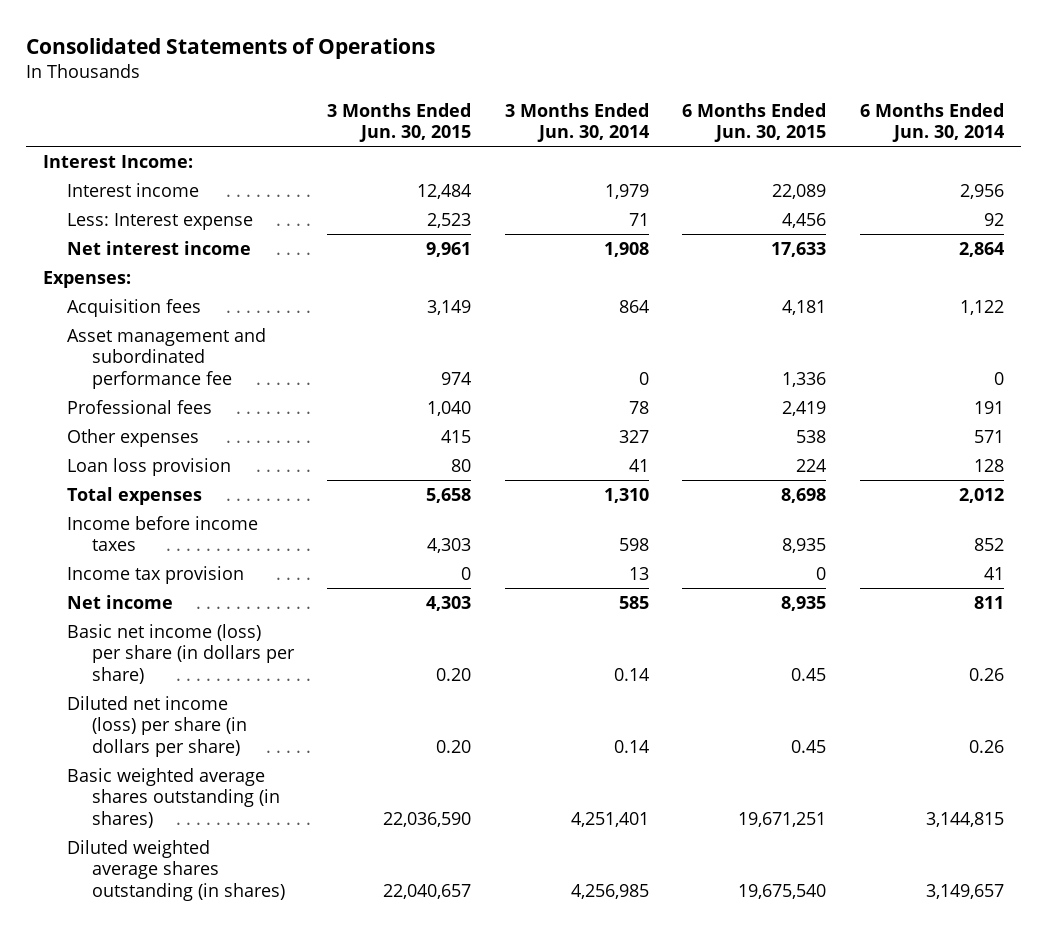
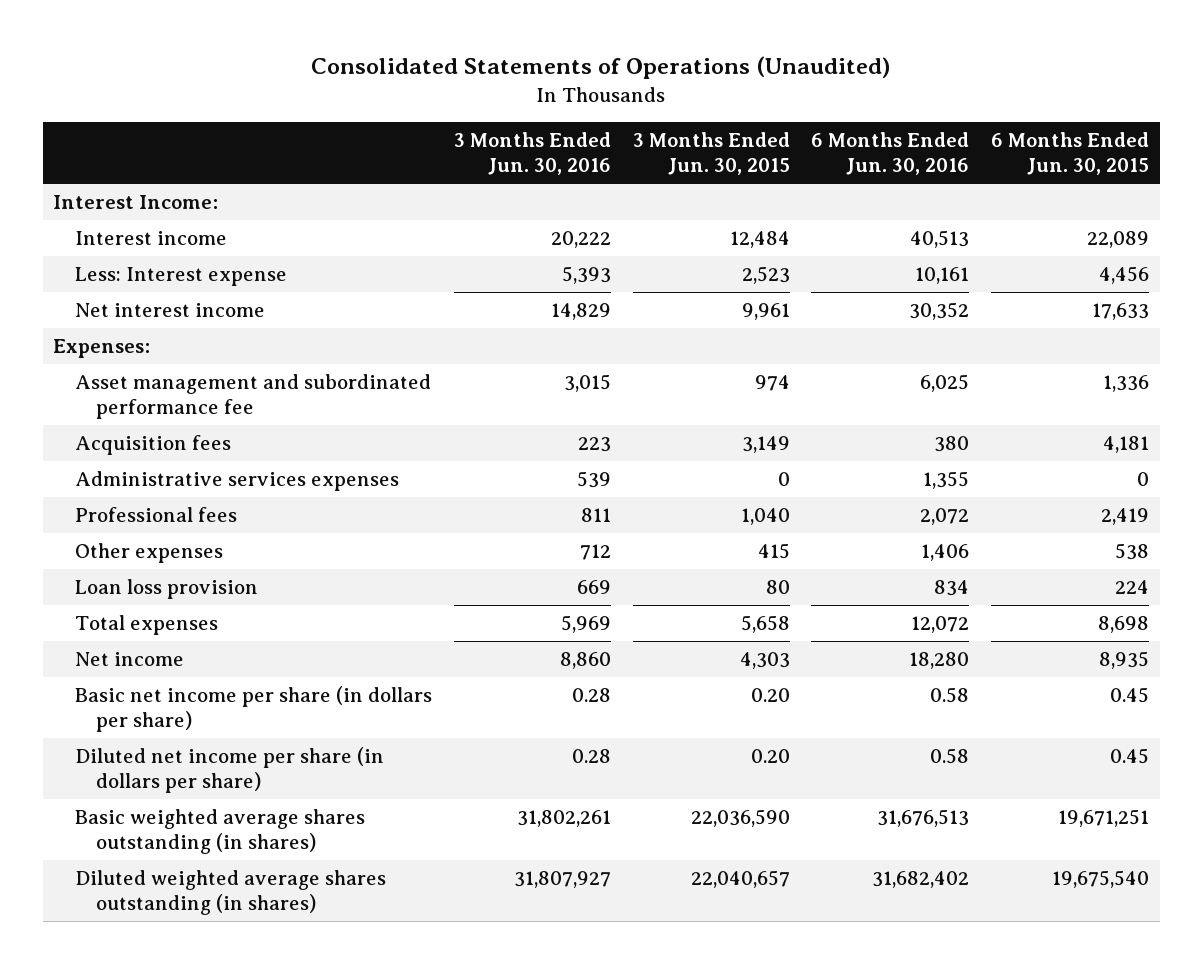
[25,37,435,59] Consolidated Statements of Operations -> [311,56,891,80] Consolidated Statements of Operations (Unaudited)
[504,103,649,143] 3 Months Ended Jun. 30, 2014 -> none
[859,103,1004,143] 6 Months Ended Jun. 30, 2014 -> none
none -> [453,132,611,176] 3 Months Ended Jun. 30, 2016
none -> [811,132,970,176] 6 Months Ended Jun. 30, 2016
[67,298,202,317] Acquisition fees -> [74,435,231,456] Acquisition fees
none -> [74,471,399,492] Administrative services expenses
[67,515,259,552] Income before income taxes -> none
[67,565,245,584] Income tax provision -> none
[67,623,295,684] Basic net income (loss) per share (in dollars per share) -> [74,686,432,733] Basic net income per share (in dollars per share)
[67,695,247,757] Diluted net income (loss) per share (in dollars per share) -> [74,747,384,794] Diluted net income per share (in dollars per share)

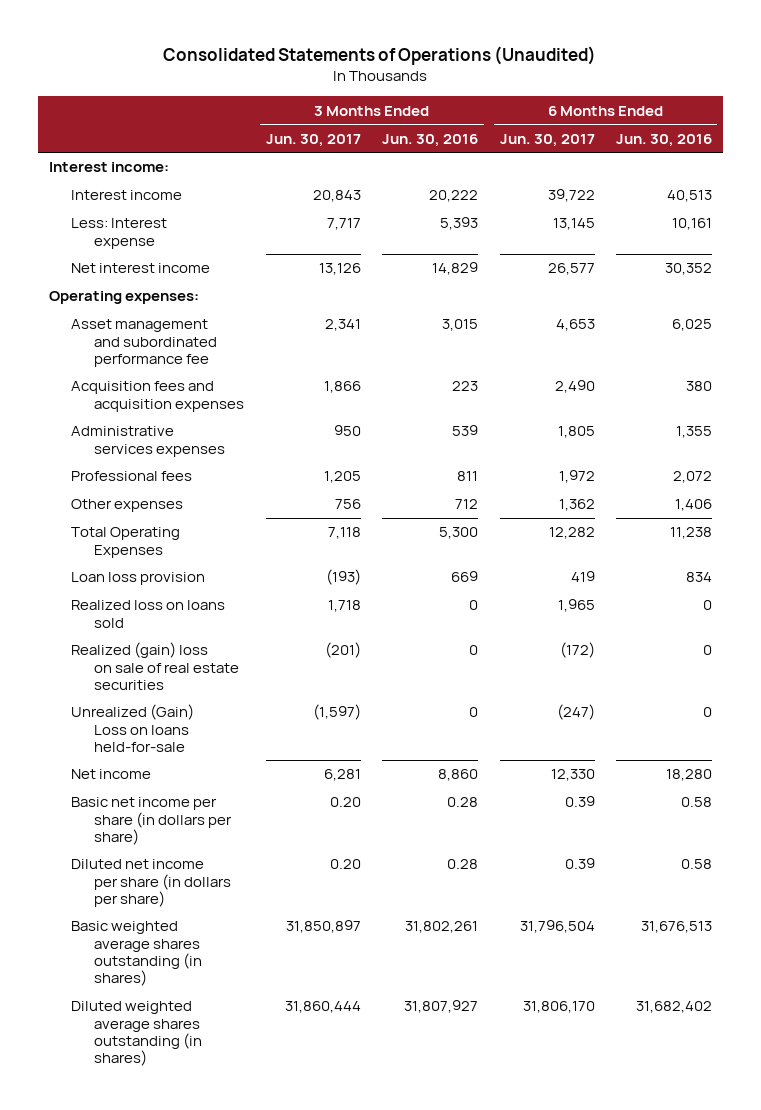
[632,132,790,176] 3 Months Ended Jun. 30, 2015 -> none
[991,132,1150,176] 6 Months Ended Jun. 30, 2015 -> none
none -> [265,133,361,147] Jun. 30, 2017
none -> [499,133,595,147] Jun. 30, 2017
[53,195,219,210] Interest Income: -> [48,162,169,173] Interest income:
[53,339,151,359] Expenses: -> [48,291,199,305] Operating expenses:
[74,435,231,456] Acquisition fees -> [71,381,245,412] Acquisition fees and acquisition expenses
none -> [71,527,181,558] Total Operating Expenses
[74,615,218,636] Total expenses -> none
none -> [71,600,226,628] Realized loss on loans sold
none -> [71,642,240,690] Realized (gain) loss on sale of real estate securities
none -> [71,704,195,752] Unrealized (Gain) Loss on loans held-for-sale

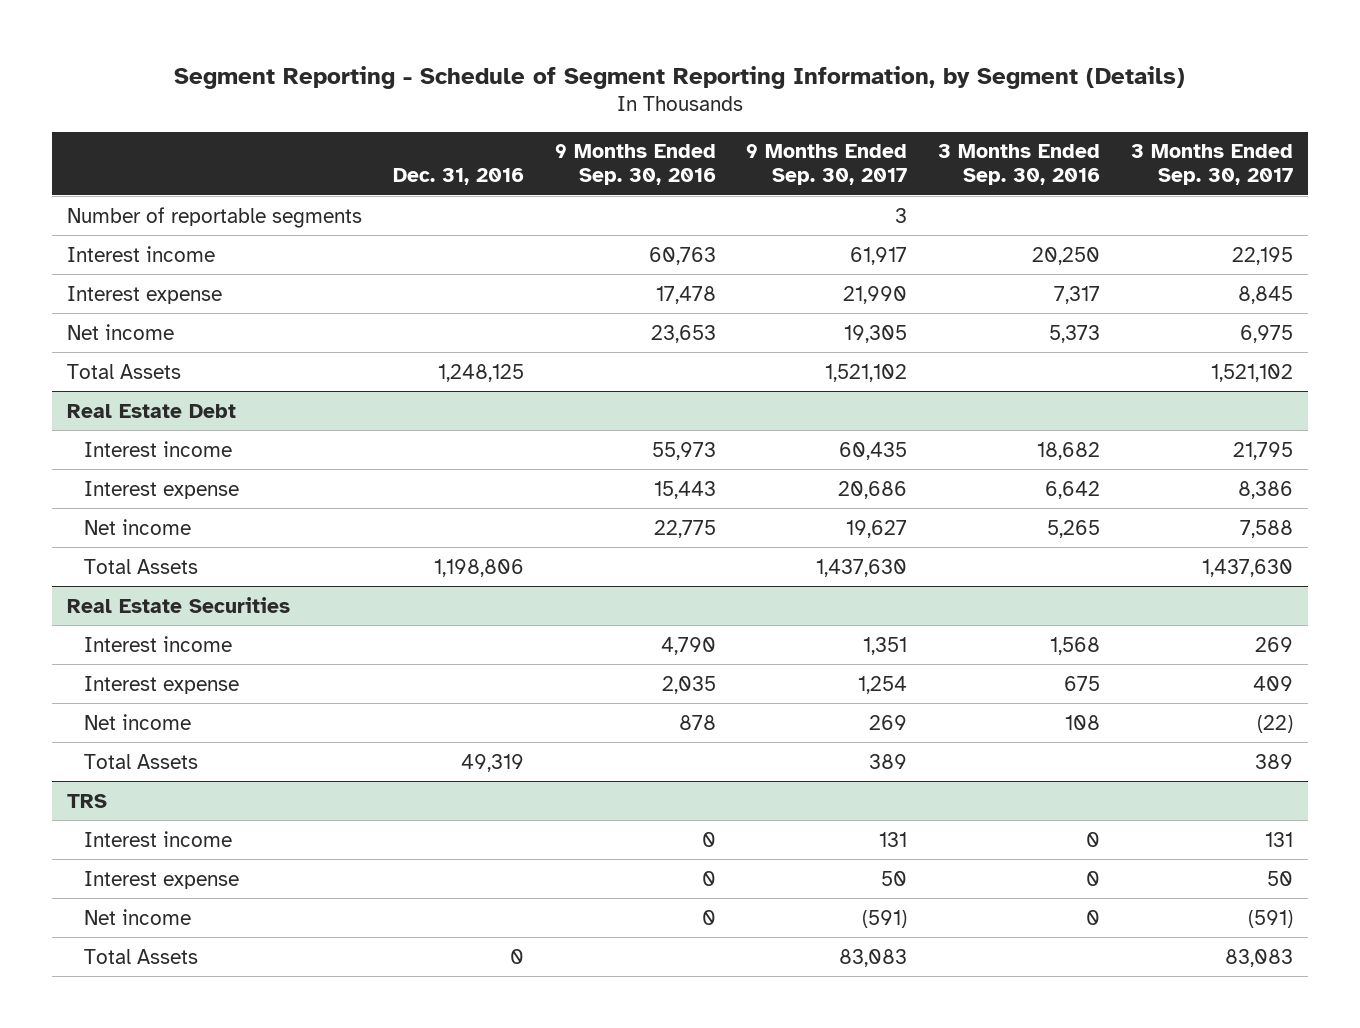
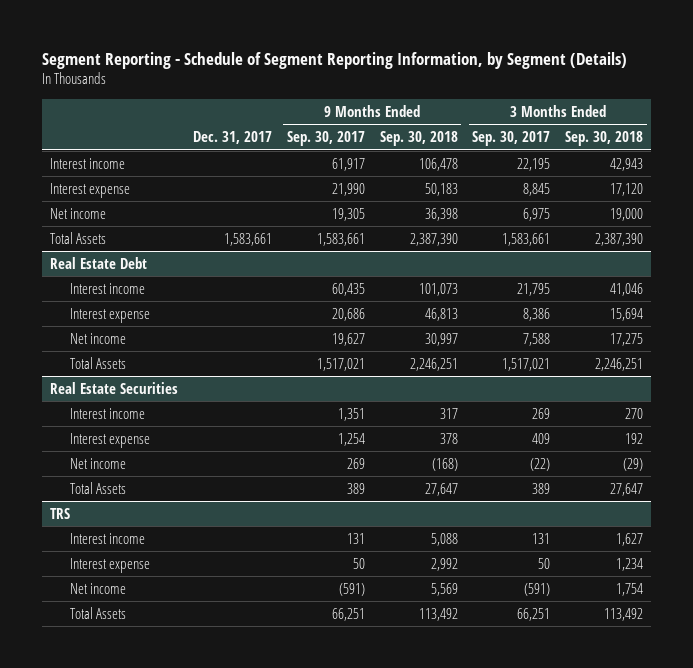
[392,168,524,186] Dec. 31, 2016 -> none
[554,144,716,186] 9 Months Ended Sep. 30, 2016 -> none
[938,144,1101,186] 3 Months Ended Sep. 30, 2016 -> none
none -> [192,131,272,145] Dec. 31, 2017
none -> [379,131,458,147] Sep. 30, 2018
none -> [565,131,644,147] Sep. 30, 2018
[66,206,362,228] Number of reportable segments -> none
[825,363,908,382] 1,521,102 -> [316,232,365,246] 1,583,661
[1210,363,1293,382] 1,521,102 -> [502,232,551,246] 1,583,661
[816,558,908,577] 1,437,630 -> [316,357,365,371] 1,517,021
[1201,558,1293,577] 1,437,630 -> [502,357,551,371] 1,517,021
[839,948,908,967] 83,083 -> [331,607,365,621] 66,251
[1224,948,1293,967] 83,083 -> [517,607,551,621] 66,251

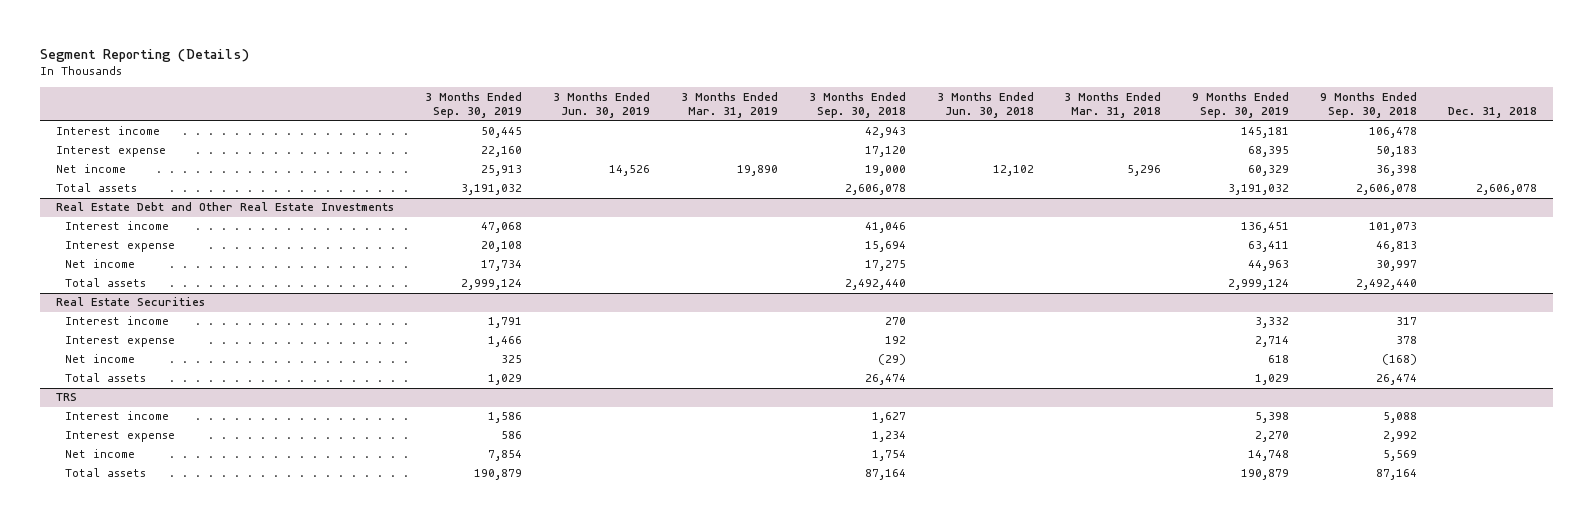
[42,51,628,69] Segment Reporting - Schedule of Segment Reporting Information, by Segment (Details) -> [40,49,250,63] Segment Reporting (Details)
[192,131,272,145] Dec. 31, 2017 -> none
[286,131,365,147] Sep. 30, 2017 -> none
[472,131,551,147] Sep. 30, 2017 -> none
none -> [424,91,522,119] 3 Months Ended Sep. 30, 2019
none -> [552,91,650,119] 3 Months Ended Jun. 30, 2019
none -> [680,91,778,119] 3 Months Ended Mar. 31, 2019
none -> [936,91,1034,119] 3 Months Ended Jun. 30, 2018
none -> [1064,91,1162,119] 3 Months Ended Mar. 31, 2018
none -> [1192,91,1290,119] 9 Months Ended Sep. 30, 2019
none -> [1448,107,1538,119] Dec. 31, 2018
[49,231,106,244] Total Assets -> [55,183,137,193] Total assets
[409,232,458,246] 2,387,390 -> [1356,184,1418,196] 2,606,078
[595,232,644,246] 2,387,390 -> [844,184,906,196] 2,606,078
[49,256,147,269] Real Estate Debt -> [55,202,394,212] Real Estate Debt and Other Real Estate Investments
[69,356,126,369] Total Assets -> [64,278,146,288] Total assets
[409,357,458,371] 2,246,251 -> [1356,279,1418,291] 2,492,440
[595,357,644,371] 2,246,251 -> [844,279,906,291] 2,492,440
[69,481,126,494] Total Assets -> [64,373,146,383] Total assets
[424,482,458,496] 27,647 -> [1376,374,1418,386] 26,474
[610,482,644,496] 27,647 -> [864,374,906,386] 26,474
[69,606,126,619] Total Assets -> [64,468,146,478] Total assets
[418,607,458,621] 113,492 -> [1376,469,1418,481] 87,164
[604,607,644,621] 113,492 -> [864,469,906,481] 87,164

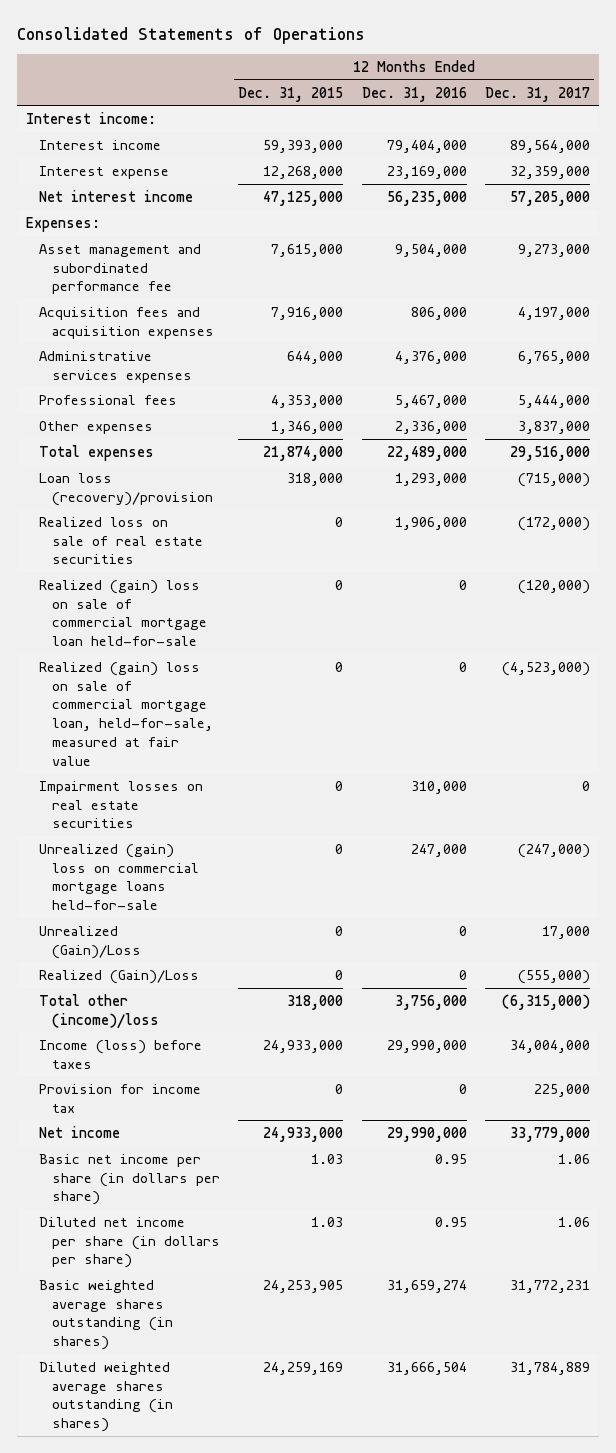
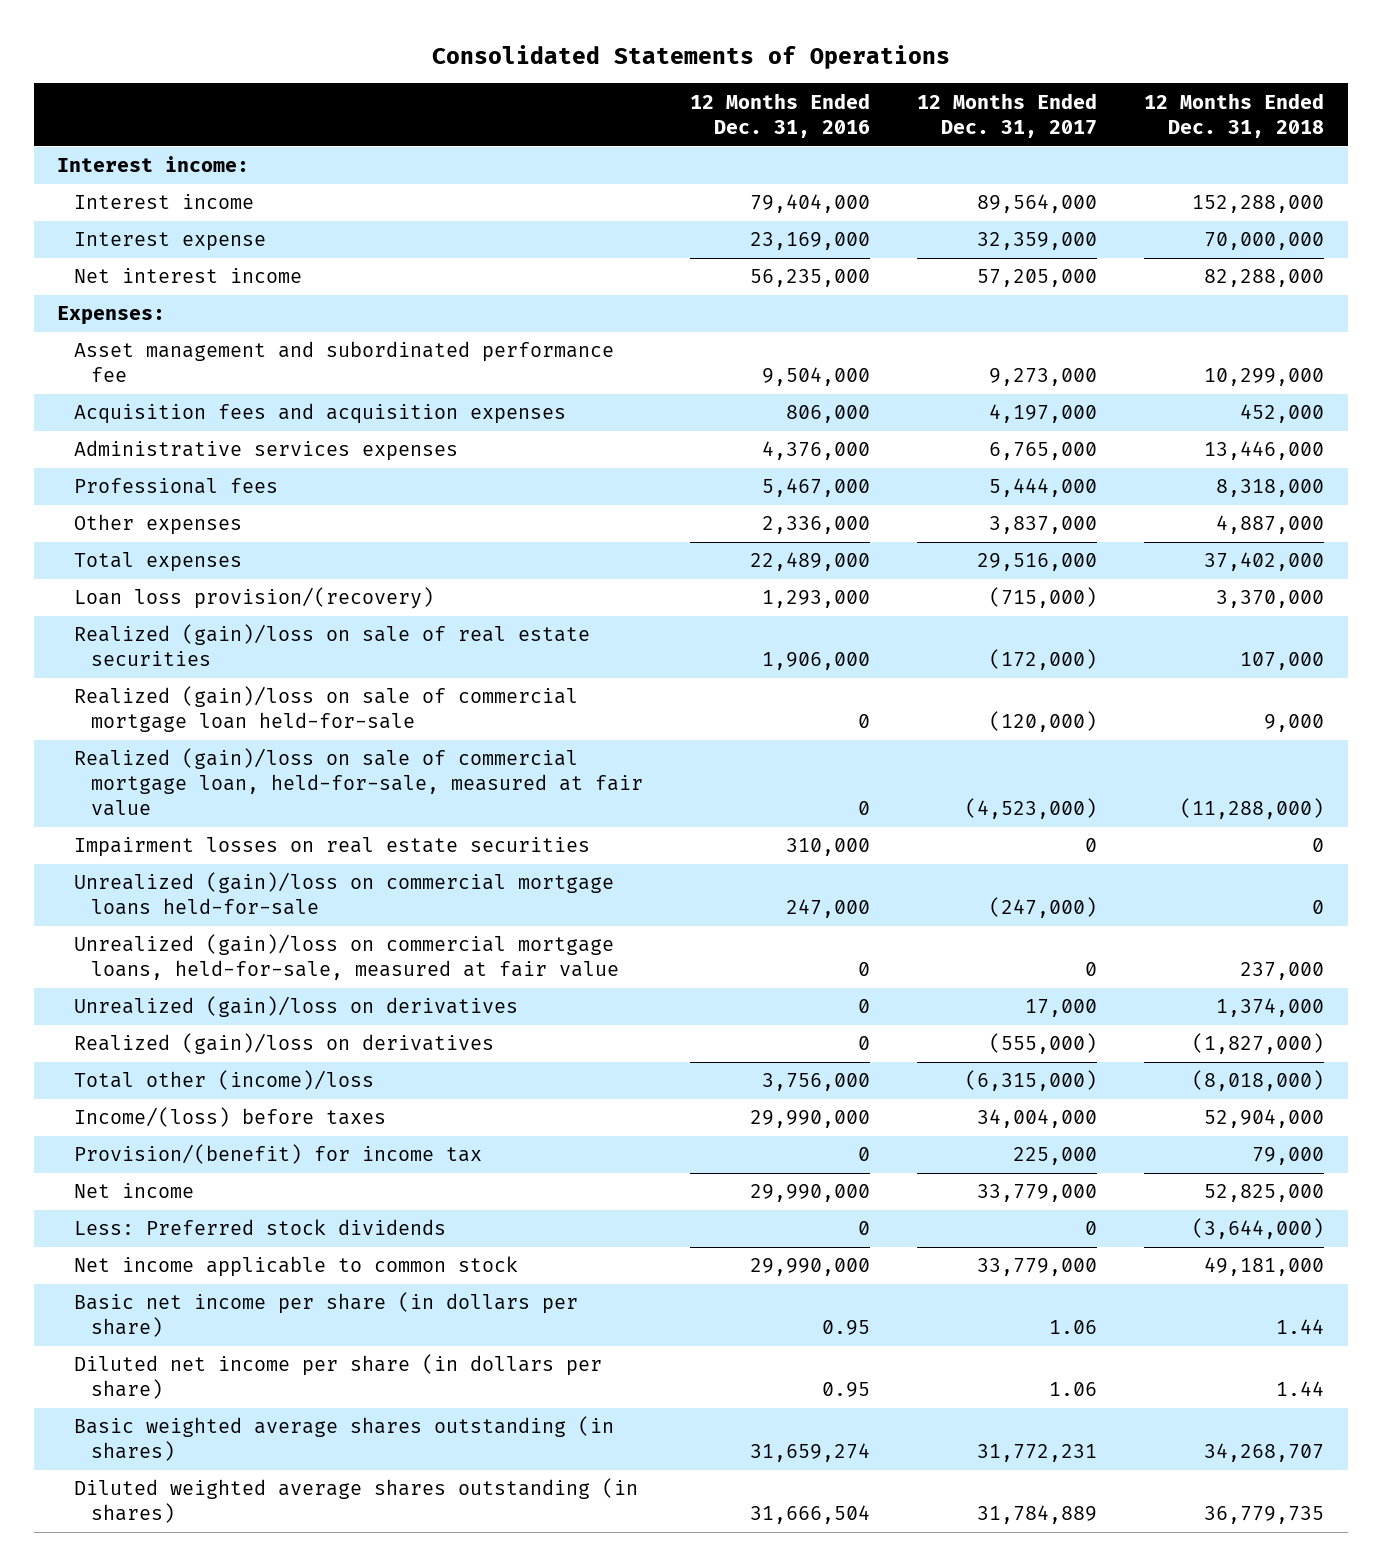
[238,86,344,102] Dec. 31, 2015 -> none
none -> [1144,92,1325,138] 12 Months Ended Dec. 31, 2018
[38,472,213,506] Loan loss (recovery)/provision -> [74,587,435,610] Loan loss provision/(recovery)
[38,516,203,565] Realized loss on sale of real estate securities -> [74,624,591,667] Realized (gain)/loss on sale of real estate securities
[38,579,207,647] Realized (gain) loss on sale of commercial mortgage loan held-for-sale -> [74,686,579,733] Realized (gain)/loss on sale of commercial mortgage loan held-for-sale
[38,661,213,766] Realized (gain) loss on sale of commercial mortgage loan, held-for-sale, measured at fair value -> [74,748,644,817] Realized (gain)/loss on sale of commercial mortgage loan, held-for-sale, measured at fair value
[38,843,199,911] Unrealized (gain) loss on commercial mortgage loans held-for-sale -> [74,872,615,916] Unrealized (gain)/loss on commercial mortgage loans held-for-sale
none -> [74,934,620,981] Unrealized (gain)/loss on commercial mortgage loans, held-for-sale, measured at fair value
[38,925,141,959] Unrealized (Gain)/Loss -> [74,996,519,1018] Unrealized (gain)/loss on derivatives
[38,969,199,984] Realized (Gain)/Loss -> [74,1033,495,1055] Realized (gain)/loss on derivatives
[38,1039,202,1069] Income (loss) before taxes -> [74,1107,387,1128] Income/(loss) before taxes
[38,1083,201,1113] Provision for income tax -> [74,1144,483,1165] Provision/(benefit) for income tax
none -> [74,1219,447,1236] Less: Preferred stock dividends
none -> [74,1256,519,1278] Net income applicable to common stock

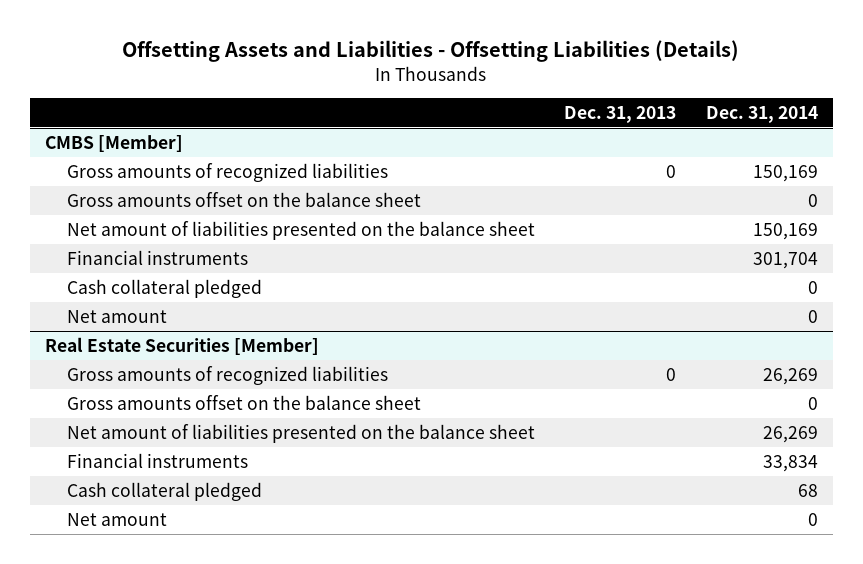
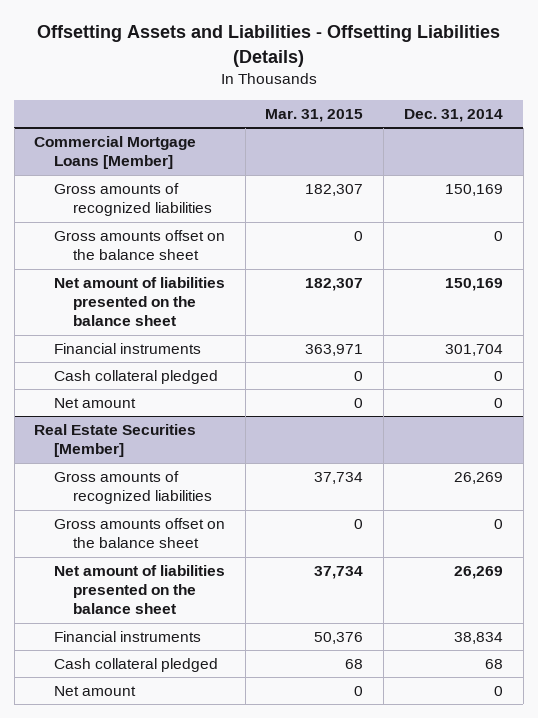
[564,105,677,123] Dec. 31, 2013 -> none
none -> [265,108,364,122] Mar. 31, 2015
[44,134,183,152] CMBS [Member] -> none
none -> [34,136,197,170] Commercial Mortgage Loans [Member]
[762,454,818,472] 33,834 -> [454,632,504,645] 38,834

